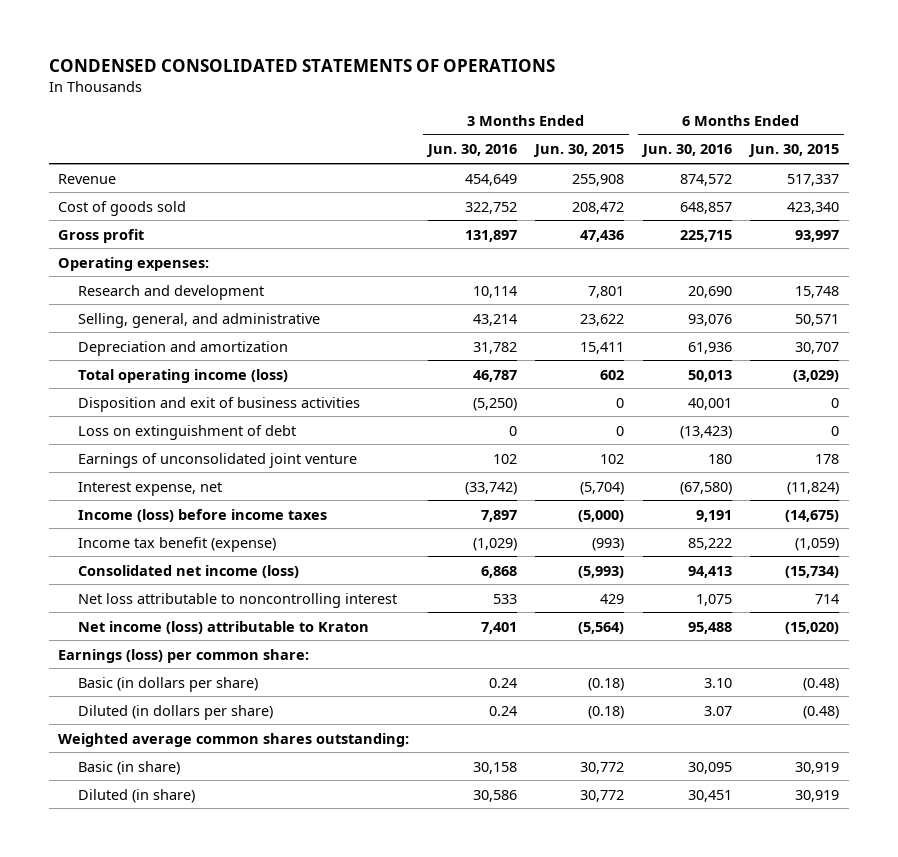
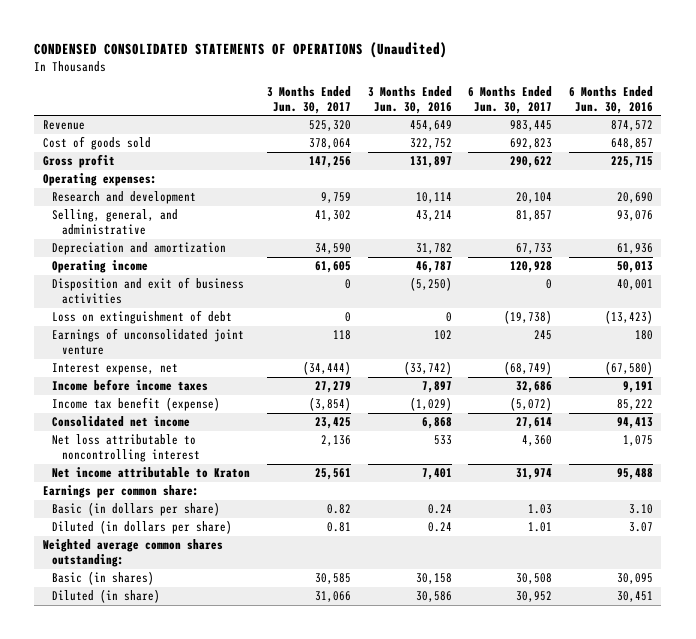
[49,58,556,72] CONDENSED CONSOLIDATED STATEMENTS OF OPERATIONS -> [34,41,448,58] CONDENSED CONSOLIDATED STATEMENTS OF OPERATIONS (Unaudited)
[533,144,625,158] Jun. 30, 2015 -> none
[748,144,840,158] Jun. 30, 2015 -> none
none -> [267,86,352,114] 3 Months Ended Jun. 30, 2017
none -> [468,86,553,114] 6 Months Ended Jun. 30, 2017
[78,368,289,383] Total operating income (loss) -> [52,260,149,274] Operating income
[78,508,328,522] Income (loss) before income taxes -> [52,379,209,392] Income before income taxes
[78,564,300,578] Consolidated net income (loss) -> [52,416,191,428] Consolidated net income
[78,620,370,634] Net income (loss) attributable to Kraton -> [52,467,251,479] Net income attributable to Kraton
[58,648,310,663] Earnings (loss) per common share: -> [42,485,199,499] Earnings per common share:
[78,760,181,775] Basic (in share) -> [52,571,155,586] Basic (in shares)

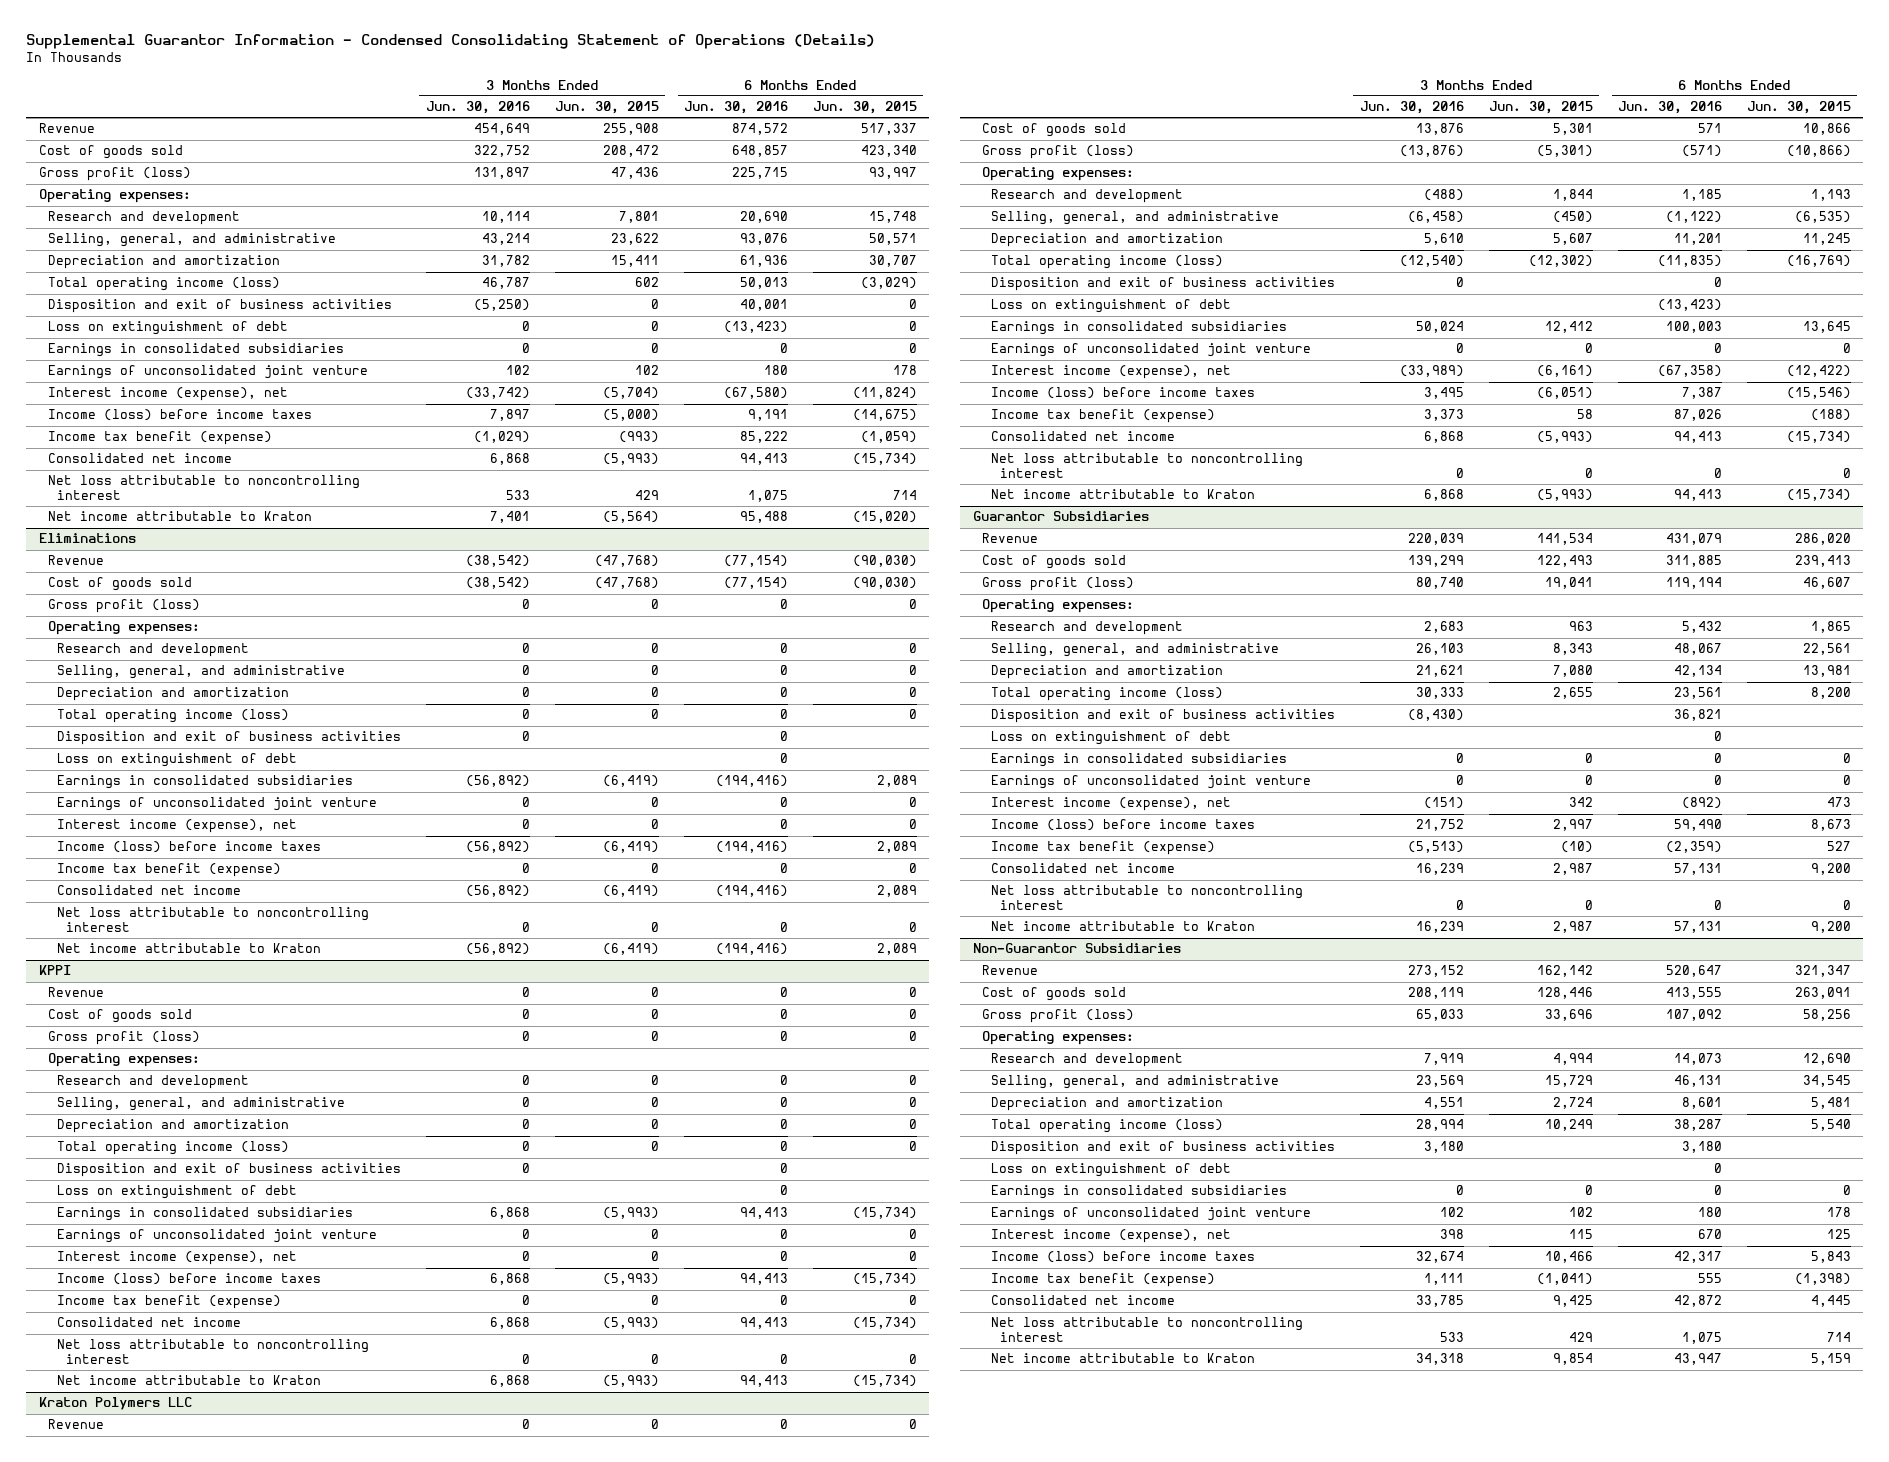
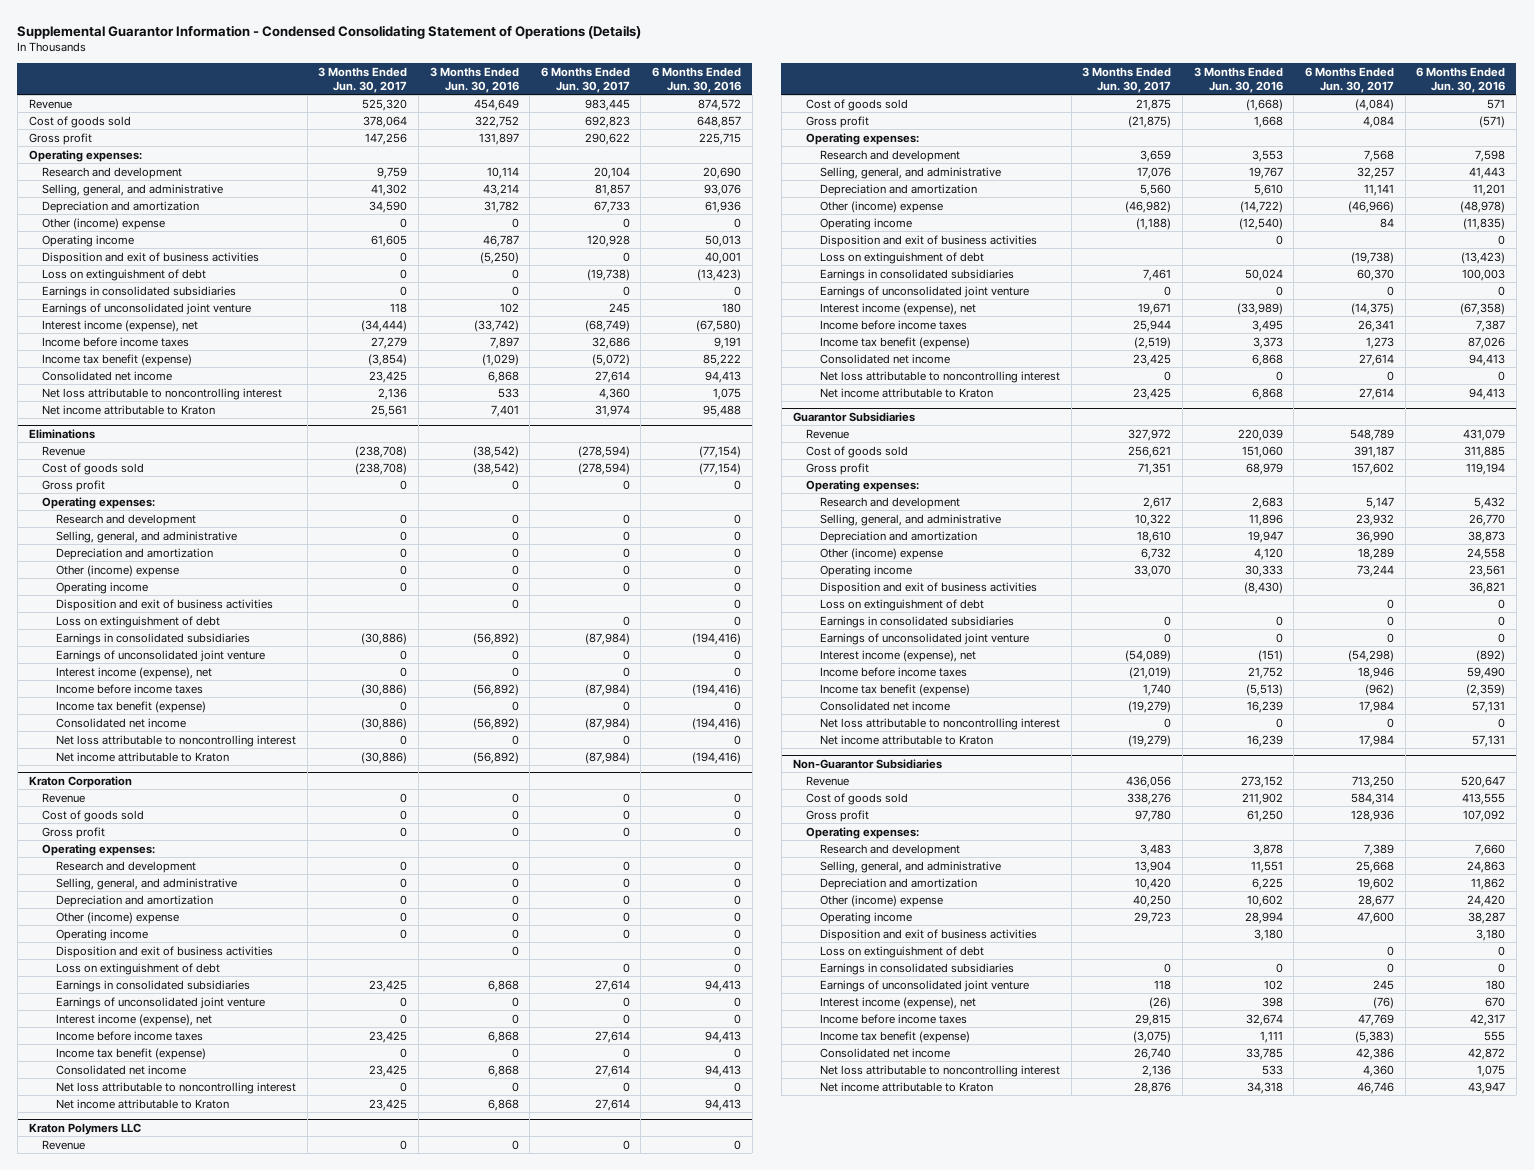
[554,101,659,115] Jun. 30, 2015 -> none
[812,101,917,115] Jun. 30, 2015 -> none
none -> [318,66,408,93] 3 Months Ended Jun. 30, 2017
none -> [540,66,630,93] 6 Months Ended Jun. 30, 2017
[38,167,191,182] Gross profit (loss) -> [28,132,92,145] Gross profit
none -> [42,217,166,230] Other (income) expense
[47,277,280,292] Total operating income (loss) -> [42,234,135,247] Operating income
[47,409,312,422] Income (loss) before income taxes -> [42,336,190,347] Income before income taxes
[47,599,200,614] Gross profit (loss) -> [42,479,106,492] Gross profit
none -> [56,564,180,577] Other (income) expense
[56,709,289,724] Total operating income (loss) -> [56,581,149,594] Operating income
[56,841,321,854] Income (loss) before income taxes -> [56,683,204,694] Income before income taxes
[38,965,71,976] KPPI -> none
none -> [28,775,132,788] Kraton Corporation
[47,1031,200,1046] Gross profit (loss) -> [42,826,106,839] Gross profit
none -> [56,911,180,924] Other (income) expense
[56,1141,289,1156] Total operating income (loss) -> [56,928,149,941] Operating income
[56,1273,321,1286] Income (loss) before income taxes -> [56,1030,204,1041] Income before income taxes
[1415,123,1464,136] 13,876 -> [1245,98,1283,111] (1,668)
[981,145,1134,160] Gross profit (loss) -> [806,115,870,128] Gross profit
[1399,145,1464,158] (13,876) -> [1253,115,1283,128] 1,668
[1423,189,1464,202] (488) -> [1251,149,1283,162] 3,553
[1681,189,1722,202] 1,185 -> [1475,149,1506,162] 7,598
[1407,211,1464,224] (6,458) -> [1248,166,1283,179] 19,767
[1665,211,1722,224] (1,122) -> [1469,166,1506,179] 41,443
none -> [820,200,944,213] Other (income) expense
[990,255,1223,270] Total operating income (loss) -> [820,217,913,230] Operating income
[990,387,1255,400] Income (loss) before income taxes -> [820,319,968,330] Income before income taxes
[1407,555,1464,568] 139,299 -> [1241,445,1283,458] 151,060
[981,577,1134,592] Gross profit (loss) -> [806,462,870,475] Gross profit
[1415,577,1464,590] 80,740 -> [1245,462,1283,475] 68,979
[1415,643,1464,656] 26,103 -> [1248,513,1283,526] 11,896
[1673,643,1722,656] 48,067 -> [1469,513,1506,526] 26,770
[1415,665,1464,678] 21,621 -> [1247,530,1283,543] 19,947
[1673,665,1722,678] 42,134 -> [1468,530,1506,543] 38,873
none -> [820,547,944,560] Other (income) expense
[990,687,1223,702] Total operating income (loss) -> [820,564,913,577] Operating income
[990,819,1255,832] Income (loss) before income taxes -> [820,666,968,677] Income before income taxes
[1407,987,1464,1000] 208,119 -> [1241,792,1283,805] 211,902
[981,1009,1134,1024] Gross profit (loss) -> [806,809,870,822] Gross profit
[1415,1009,1464,1022] 65,033 -> [1246,809,1283,822] 61,250
[1423,1053,1464,1066] 7,919 -> [1252,843,1283,856] 3,878
[1673,1053,1722,1066] 14,073 -> [1475,843,1506,856] 7,660
[1415,1075,1464,1088] 23,569 -> [1250,860,1283,873] 11,551
[1673,1075,1722,1088] 46,131 -> [1467,860,1506,873] 24,863
[1423,1097,1464,1110] 4,551 -> [1251,877,1283,890] 6,225
[1681,1097,1722,1110] 8,601 -> [1471,877,1506,890] 11,862
none -> [820,894,944,907] Other (income) expense
[990,1119,1223,1134] Total operating income (loss) -> [820,911,913,924] Operating income
[990,1251,1255,1264] Income (loss) before income taxes -> [820,1013,968,1024] Income before income taxes

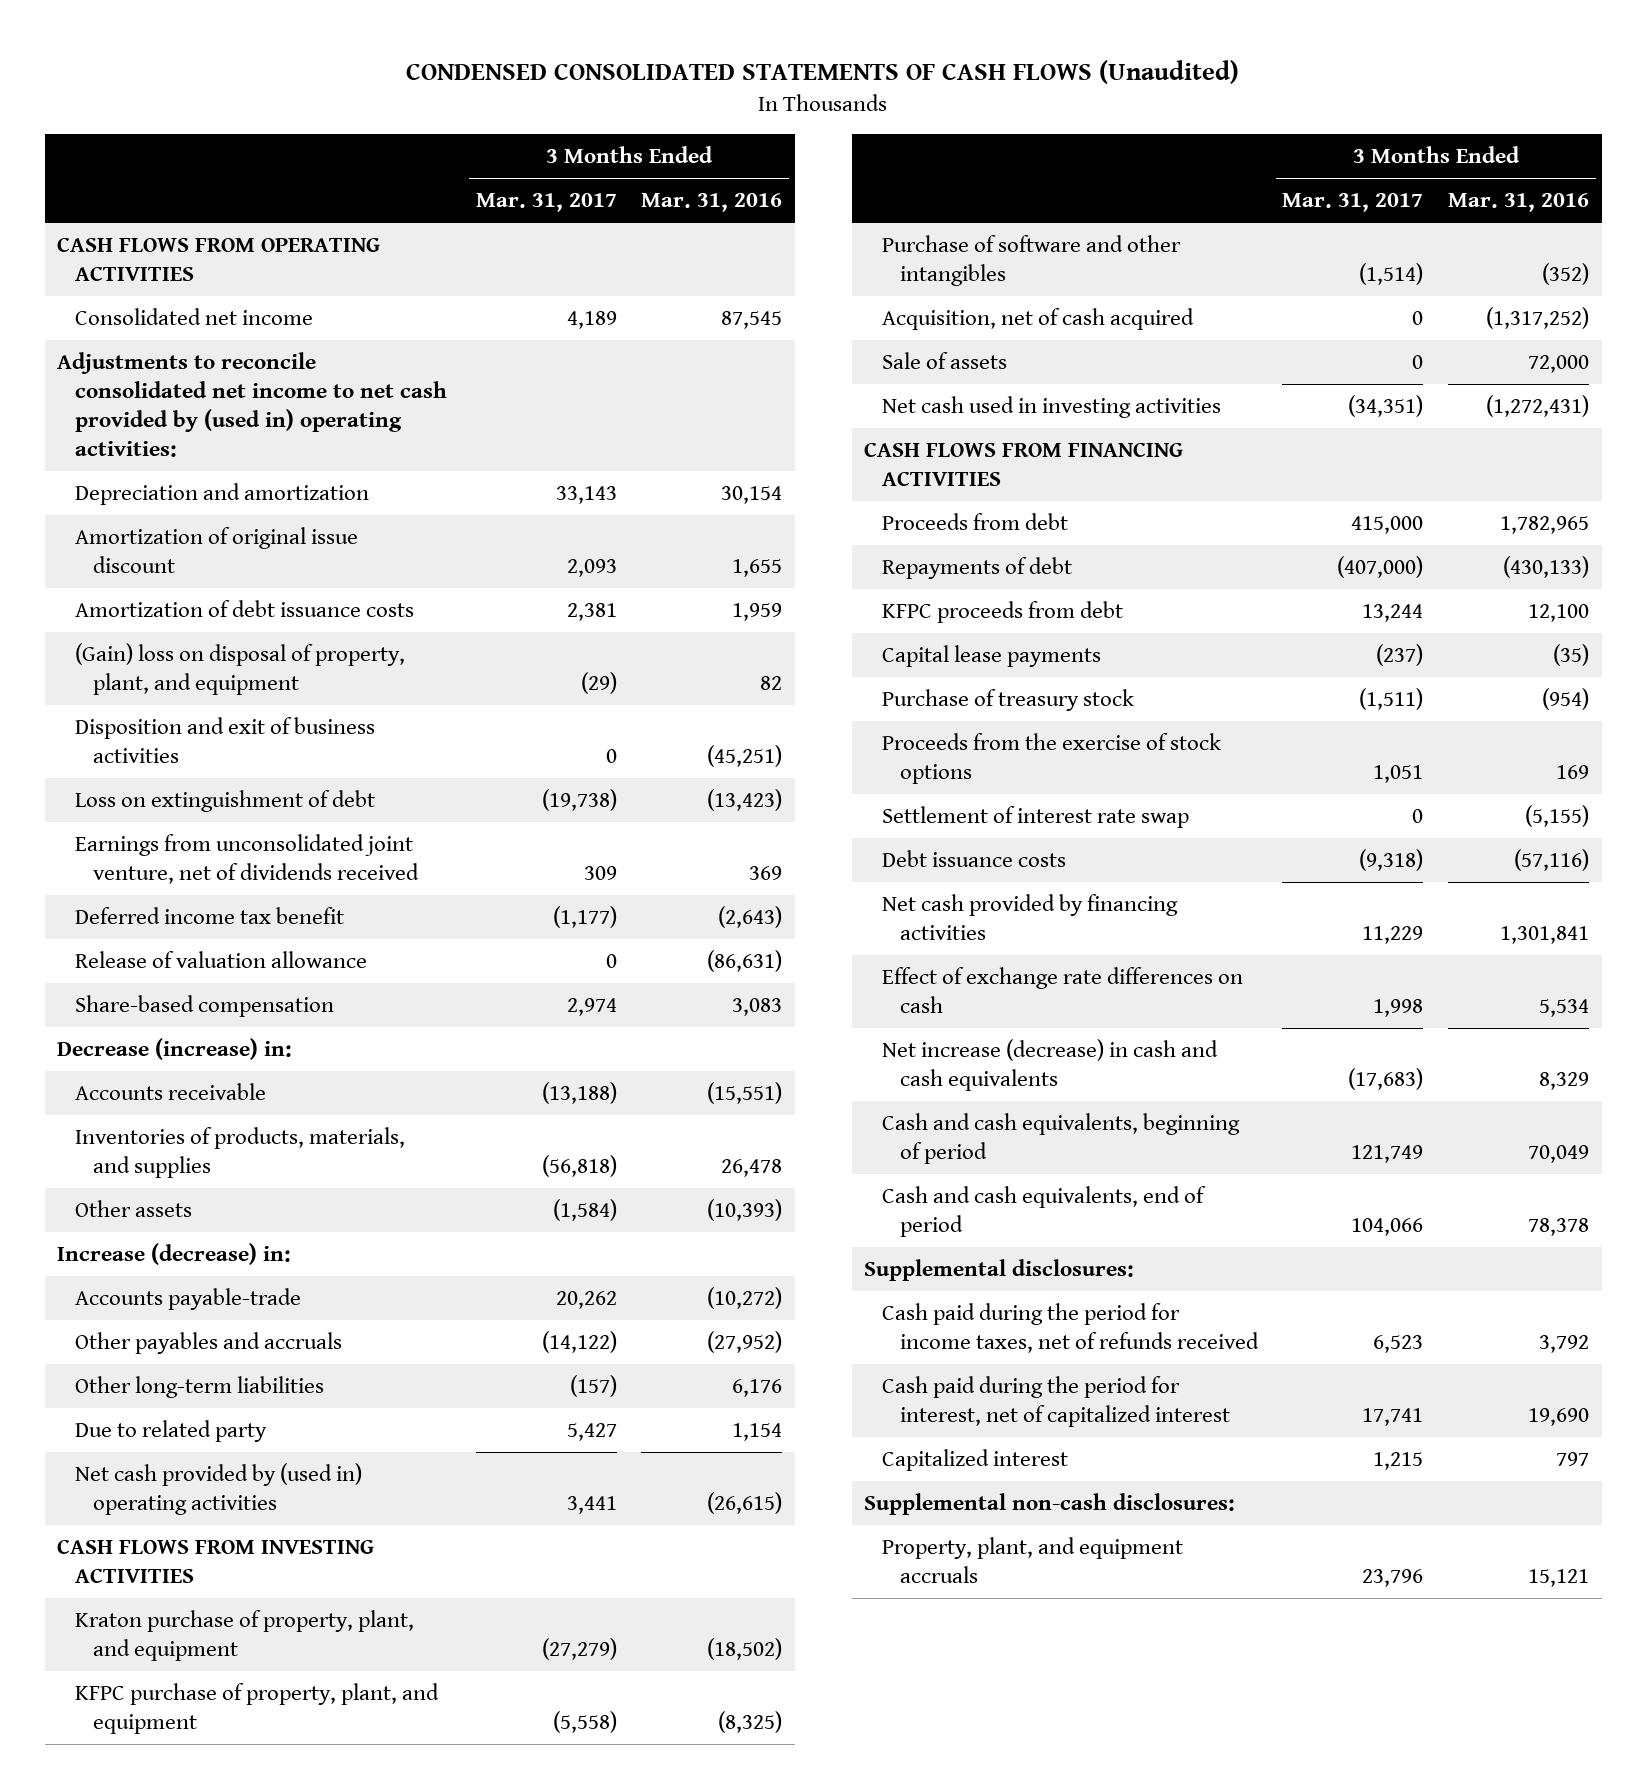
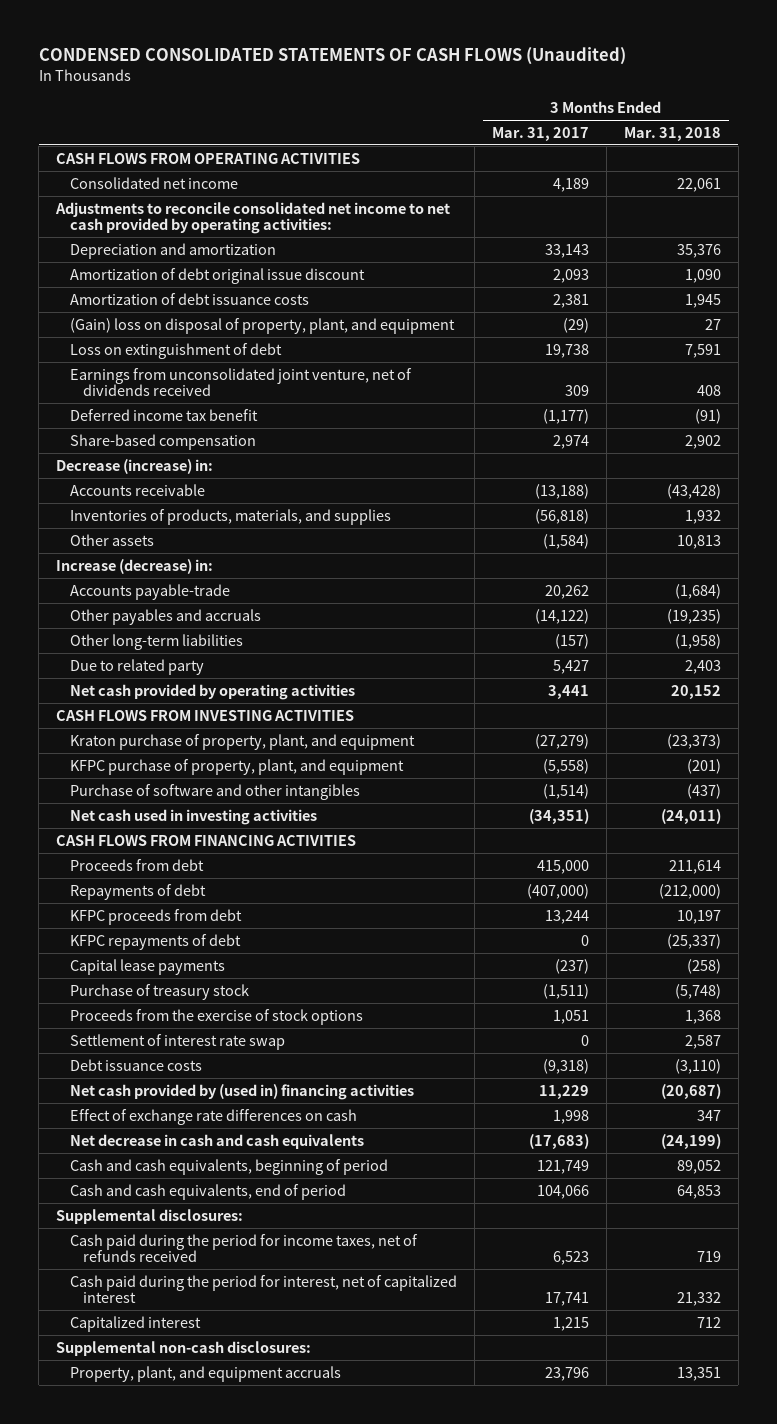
[641,193,783,213] Mar. 31, 2016 -> none
none -> [623,126,721,141] Mar. 31, 2018
[57,352,447,458] Adjustments to reconcile consolidated net income to net cash provided by (used in) operating activities: -> [55,201,451,235] Adjustments to reconcile consolidated net income to net cash provided by operating activities:
[74,527,358,574] Amortization of original issue discount -> [69,267,365,284] Amortization of debt original issue discount
[74,717,375,764] Disposition and exit of business activities -> none
[541,789,617,812] (19,738) -> [544,343,589,358] 19,738
[74,951,367,969] Release of valuation allowance -> none
[74,1463,362,1516] Net cash provided by (used in) operating activities -> [69,683,355,700] Net cash provided by operating activities
[881,308,1194,331] Acquisition, net of cash acquired -> none
[881,352,1007,370] Sale of assets -> none
none -> [69,933,241,950] KFPC repayments of debt
[881,894,1178,941] Net cash provided by financing activities -> [69,1083,414,1100] Net cash provided by (used in) financing activities
[881,1039,1218,1092] Net increase (decrease) in cash and cash equivalents -> [69,1133,364,1149] Net decrease in cash and cash equivalents

